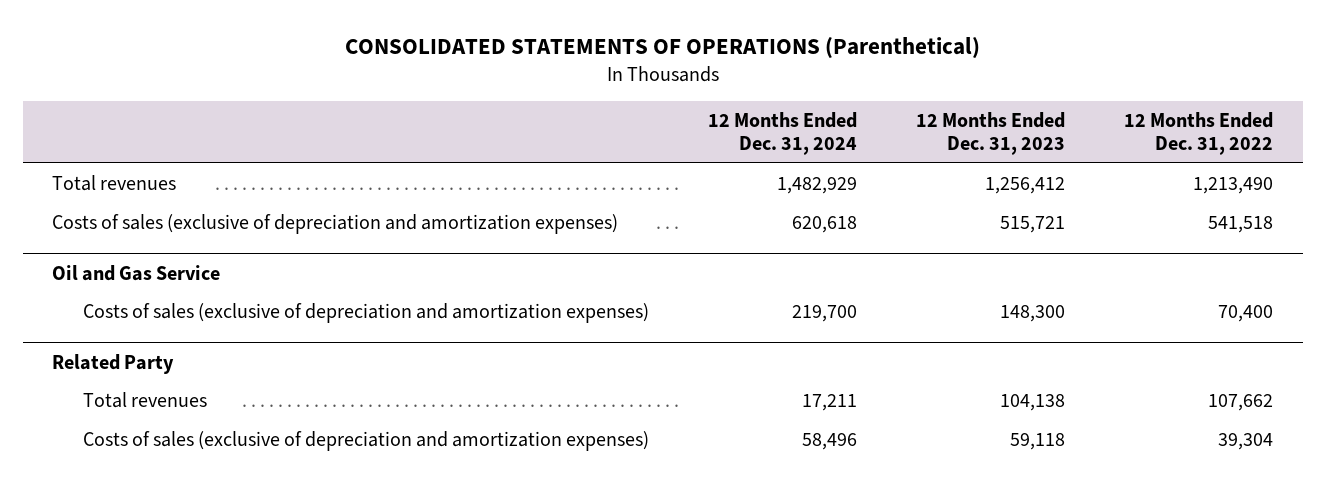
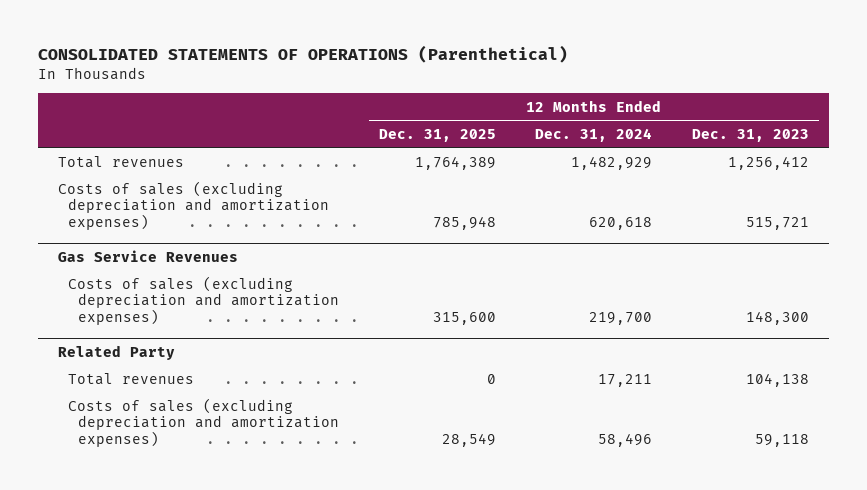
[1124,111,1274,155] 12 Months Ended Dec. 31, 2022 -> none
none -> [378,128,496,142] Dec. 31, 2025
[52,213,619,234] Costs of sales (exclusive of depreciation and amortization expenses) -> [57,180,330,230] Costs of sales (excluding depreciation and amortization expenses)
[52,264,221,281] Oil and Gas Service -> [57,249,238,262] Gas Service Revenues
[83,302,650,323] Costs of sales (exclusive of depreciation and amortization expenses) -> [68,275,340,325] Costs of sales (excluding depreciation and amortization expenses)
[83,430,650,451] Costs of sales (exclusive of depreciation and amortization expenses) -> [68,397,340,447] Costs of sales (excluding depreciation and amortization expenses)

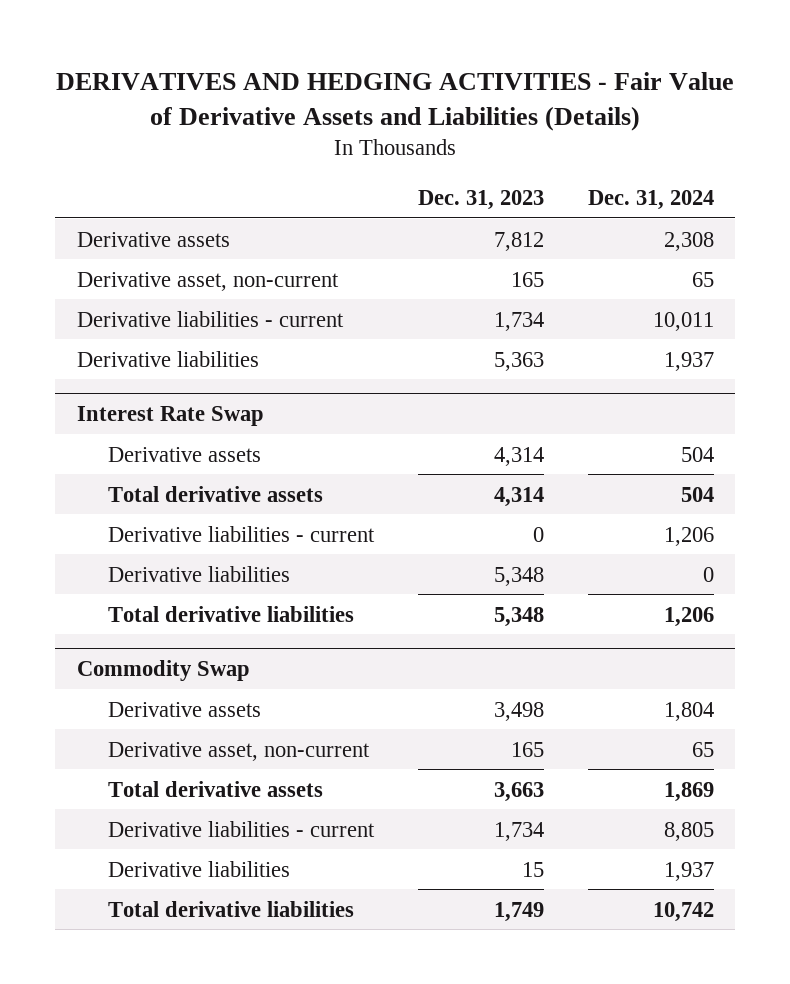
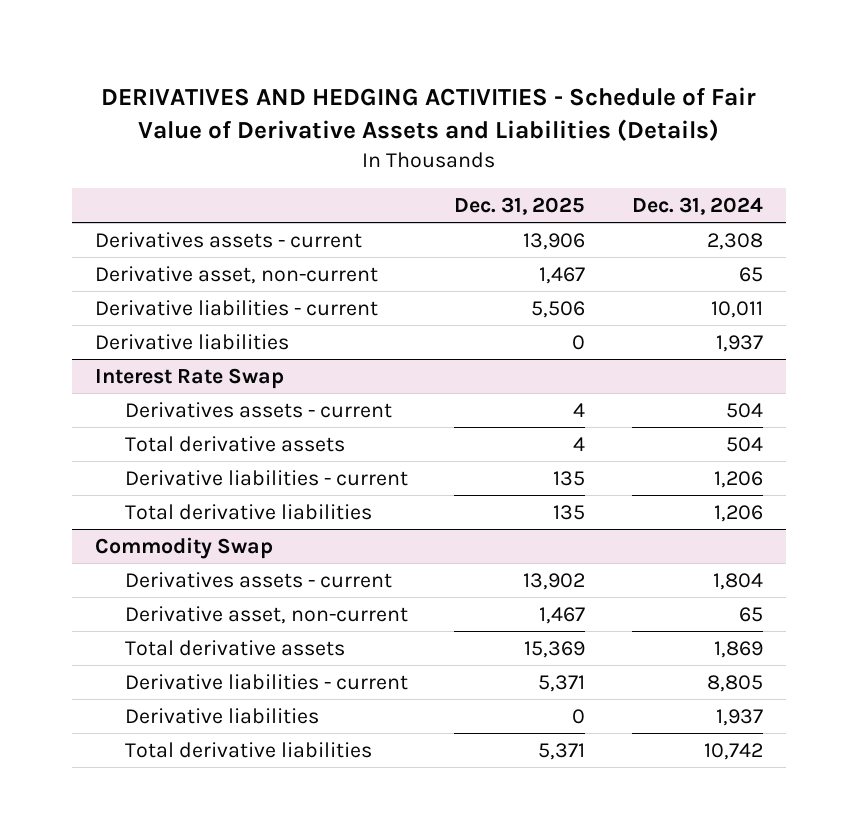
[56,71,735,131] DERIVATIVES AND HEDGING ACTIVITIES - Fair Value of Derivative Assets and Liabilities (Details) -> [100,87,756,142] DERIVATIVES AND HEDGING ACTIVITIES - Schedule of Fair Value of Derivative Assets and Liabilities (Details)
[417,189,544,210] Dec. 31, 2023 -> none
none -> [454,197,586,216] Dec. 31, 2025
[76,231,230,247] Derivative assets -> [95,231,363,248] Derivatives assets - current
[107,446,261,462] Derivative assets -> [125,401,393,418] Derivatives assets - current
[107,565,290,582] Derivative liabilities -> none
[107,701,261,717] Derivative assets -> [125,571,393,588] Derivatives assets - current

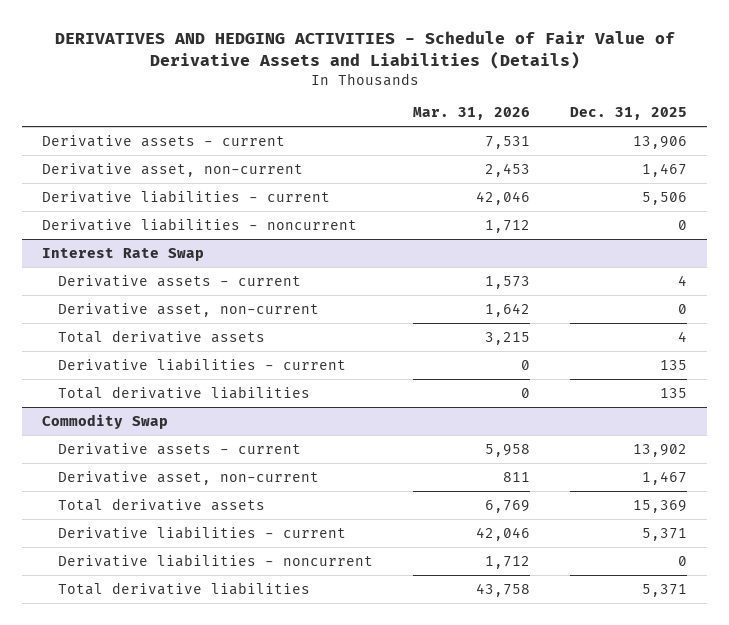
[631,197,763,216] Dec. 31, 2024 -> none
none -> [412,107,530,121] Mar. 31, 2026
[95,231,363,248] Derivatives assets - current -> [42,134,286,147] Derivative assets - current
[95,333,290,350] Derivative liabilities -> [42,217,358,231] Derivative liabilities - noncurrent
[125,401,393,418] Derivatives assets - current -> [57,274,301,287] Derivative assets - current
none -> [57,302,319,317] Derivative asset, non-current
[125,571,393,588] Derivatives assets - current -> [57,442,301,455] Derivative assets - current
[125,707,320,724] Derivative liabilities -> [57,553,373,567] Derivative liabilities - noncurrent

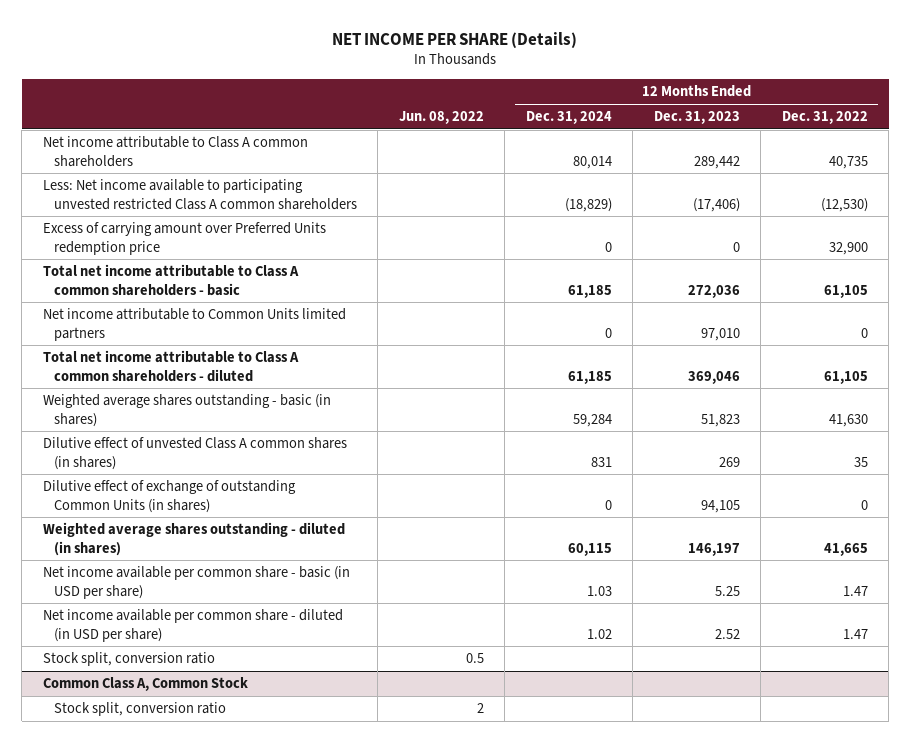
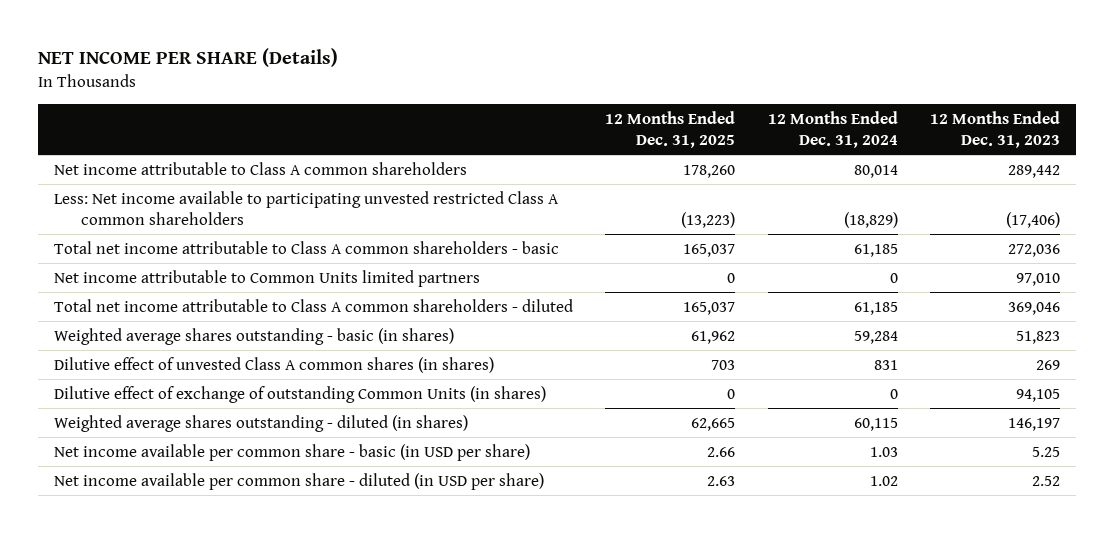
[398,111,484,125] Jun. 08, 2022 -> none
[781,111,868,125] Dec. 31, 2022 -> none
none -> [605,110,736,148] 12 Months Ended Dec. 31, 2025
[42,222,326,255] Excess of carrying amount over Preferred Units redemption price -> none
[42,652,215,667] Stock split, conversion ratio -> none
[42,677,248,692] Common Class A, Common Stock -> none
[53,702,226,717] Stock split, conversion ratio -> none

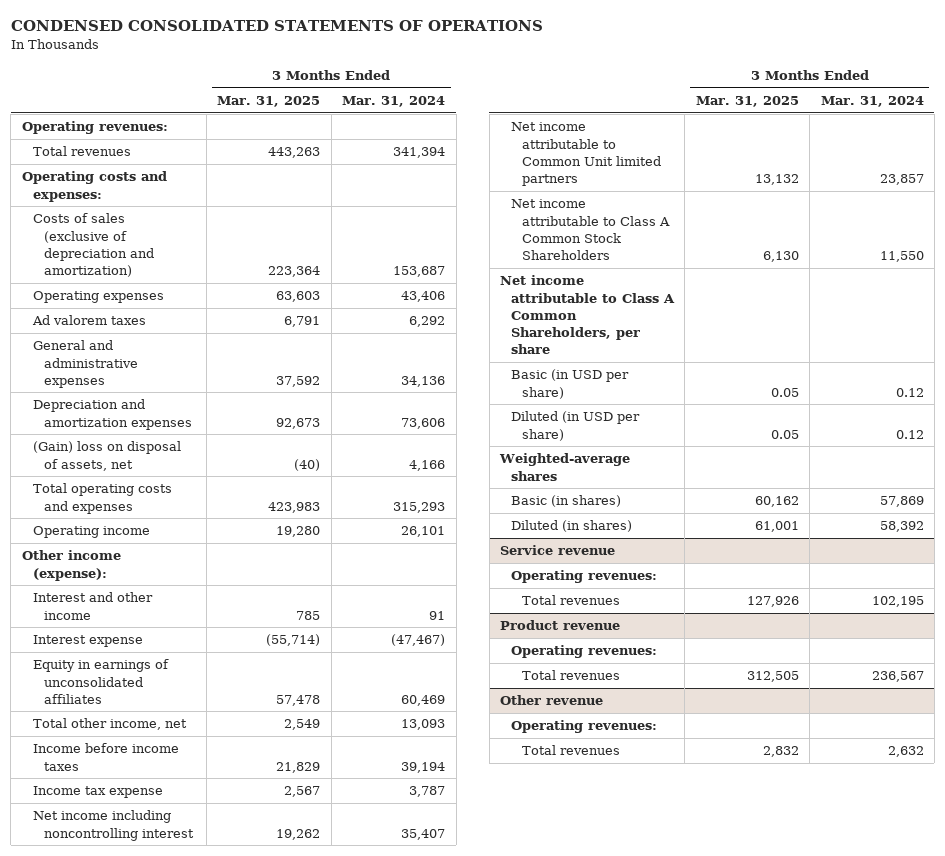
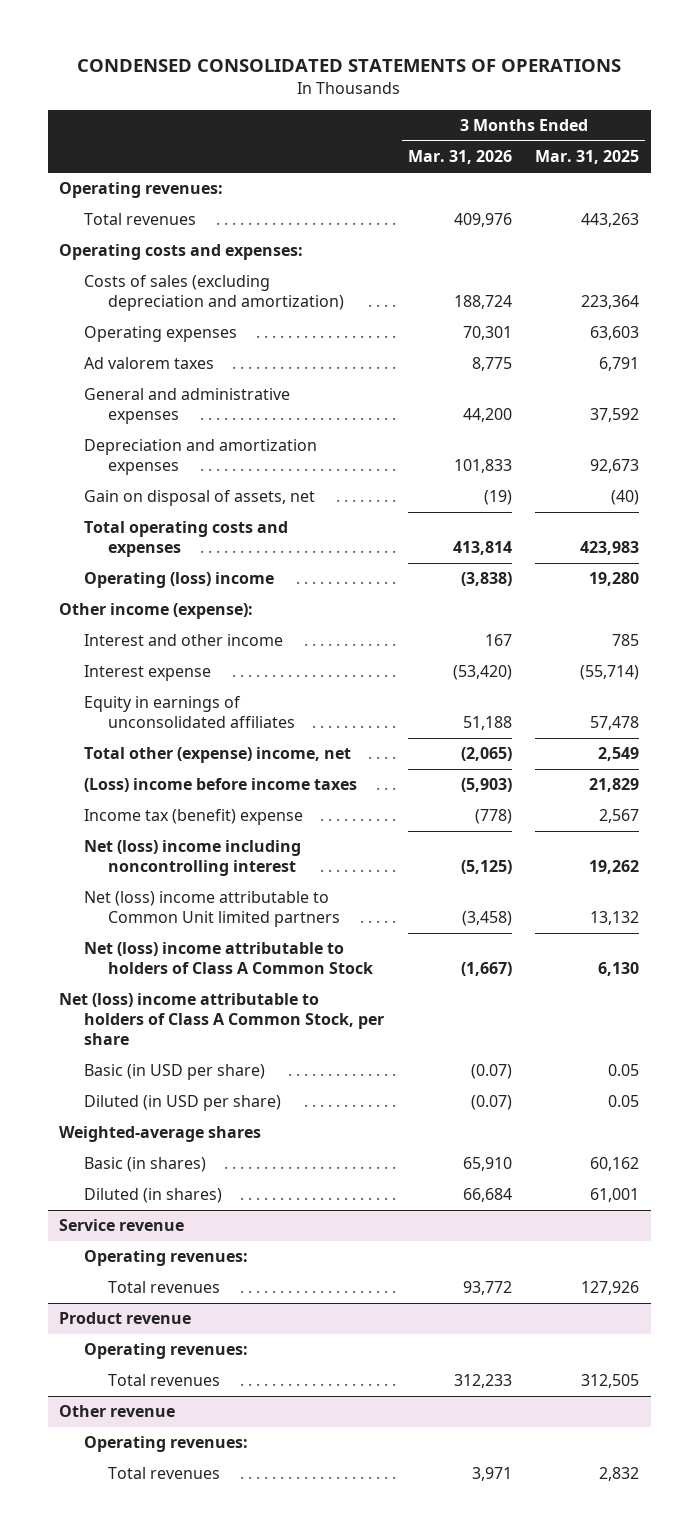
[342,96,446,108] Mar. 31, 2024 -> none
none -> [407,150,512,165] Mar. 31, 2026
[32,213,154,277] Costs of sales (exclusive of depreciation and amortization) -> [83,275,344,312] Costs of sales (excluding depreciation and amortization)
[32,441,181,471] (Gain) loss on disposal of assets, net -> [83,490,315,507] Gain on disposal of assets, net
[32,526,150,539] Operating income -> [83,572,274,589] Operating (loss) income
[32,718,187,731] Total other income, net -> [83,747,351,764] Total other (expense) income, net
[32,743,179,771] Income before income taxes -> [83,778,357,793] (Loss) income before income taxes
[32,786,163,799] Income tax expense -> [83,809,303,826] Income tax (benefit) expense
[32,810,194,841] Net income including noncontrolling interest -> [83,840,301,877] Net (loss) income including noncontrolling interest
[511,122,662,186] Net income attributable to Common Unit limited partners -> [83,891,340,928] Net (loss) income attributable to Common Unit limited partners
[511,199,671,260] Net income attributable to Class A Common Stock Shareholders -> [83,942,373,975] Net (loss) income attributable to holders of Class A Common Stock
[500,275,676,355] Net income attributable to Class A Common Shareholders, per share -> [59,993,384,1046] Net (loss) income attributable to holders of Class A Common Stock, per share

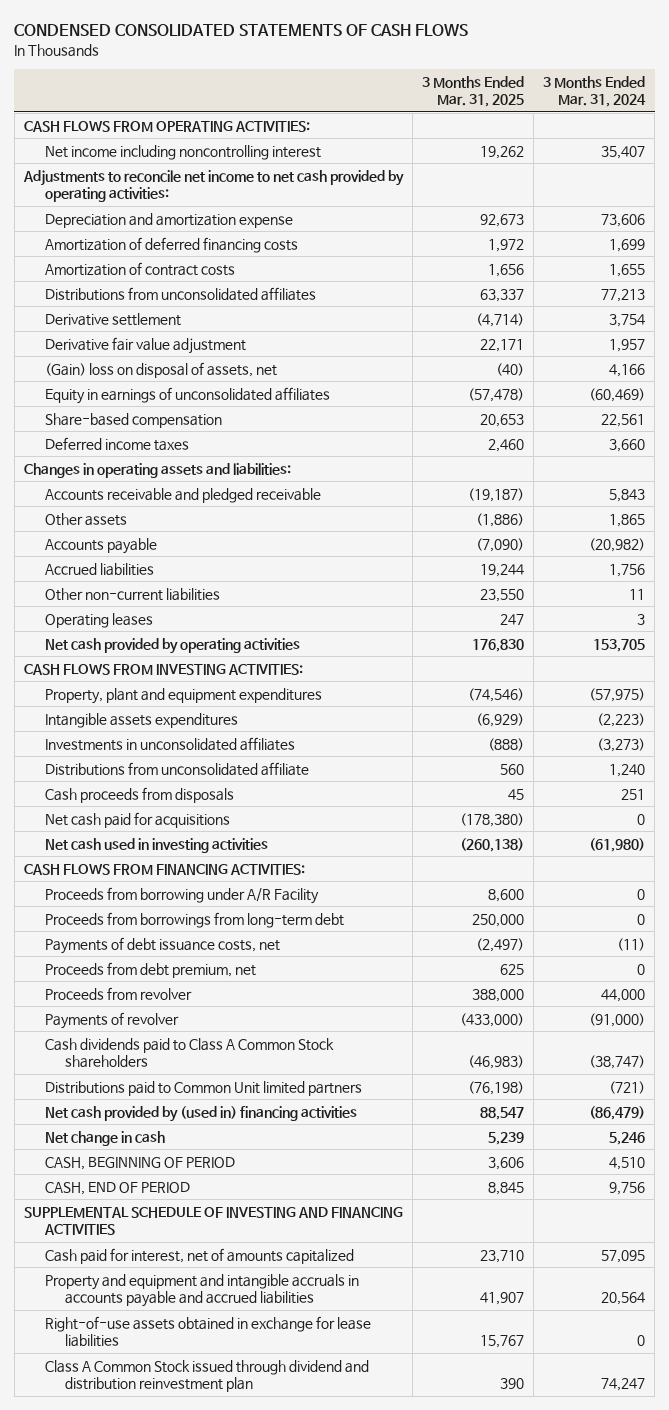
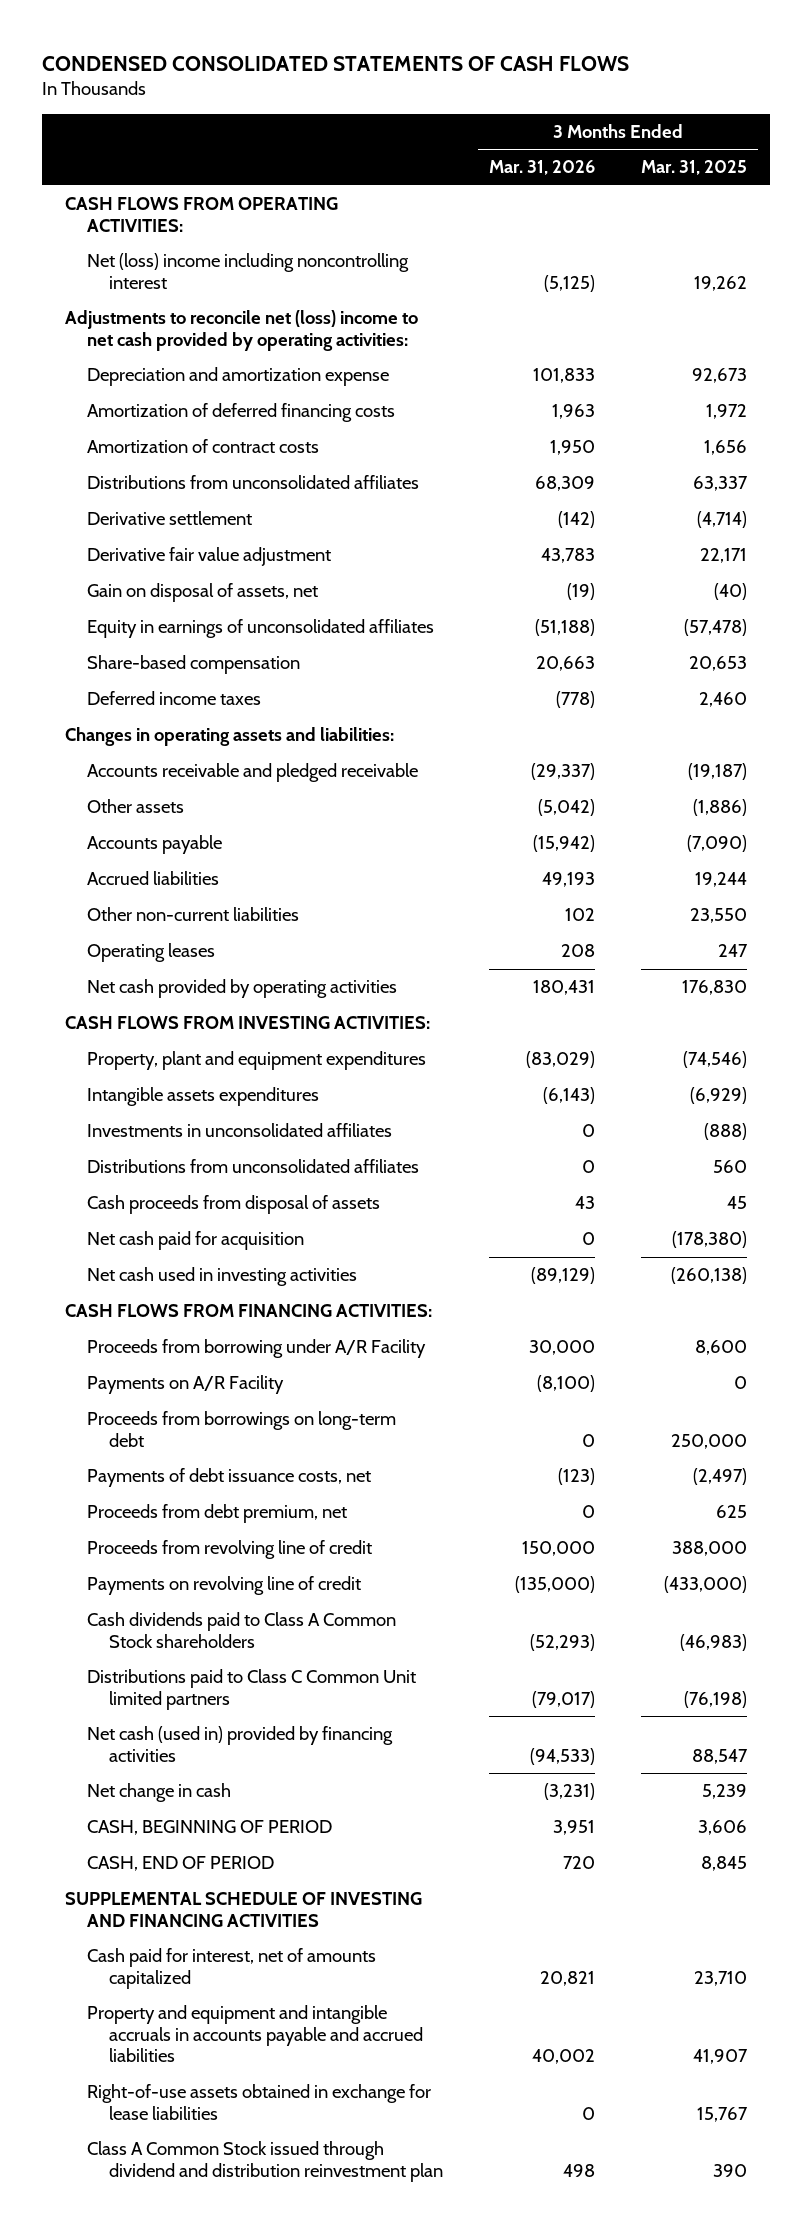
[543,76,647,108] 3 Months Ended Mar. 31, 2024 -> none
none -> [489,160,596,176] Mar. 31, 2026
[44,144,321,160] Net income including noncontrolling interest -> [87,253,410,289] Net (loss) income including noncontrolling interest
[22,169,404,202] Adjustments to reconcile net income to net cash provided by operating activities: -> [65,310,419,351] Adjustments to reconcile net (loss) income to net cash provided by operating activities:
[44,361,277,378] (Gain) loss on disposal of assets, net -> [87,583,319,603] Gain on disposal of assets, net
[44,761,309,776] Distributions from unconsolidated affiliate -> [87,1159,420,1174] Distributions from unconsolidated affiliates
[44,786,234,803] Cash proceeds from disposals -> [87,1195,381,1215] Cash proceeds from disposal of assets
[44,811,230,828] Net cash paid for acquisitions -> [87,1231,305,1251] Net cash paid for acquisition
none -> [87,1375,285,1395] Payments on A/R Facility
[44,911,344,928] Proceeds from borrowings from long-term debt -> [87,1411,397,1447] Proceeds from borrowings on long-term debt
[44,986,192,1000] Proceeds from revolver -> [87,1540,373,1560] Proceeds from revolving line of credit
[44,1011,179,1029] Payments of revolver -> [87,1576,362,1596] Payments on revolving line of credit
[44,1080,362,1096] Distributions paid to Common Unit limited partners -> [87,1669,417,1710] Distributions paid to Class C Common Unit limited partners
[44,1105,357,1122] Net cash provided by (used in) financing activities -> [87,1726,394,1762] Net cash (used in) provided by financing activities

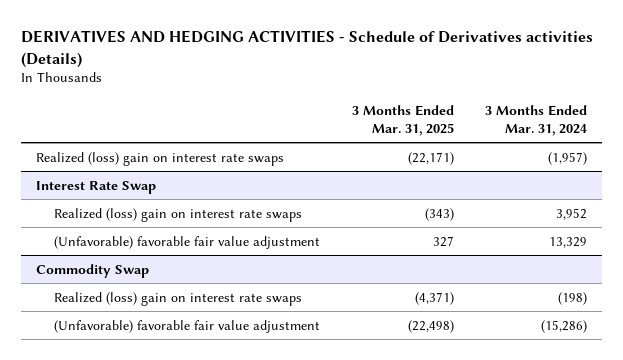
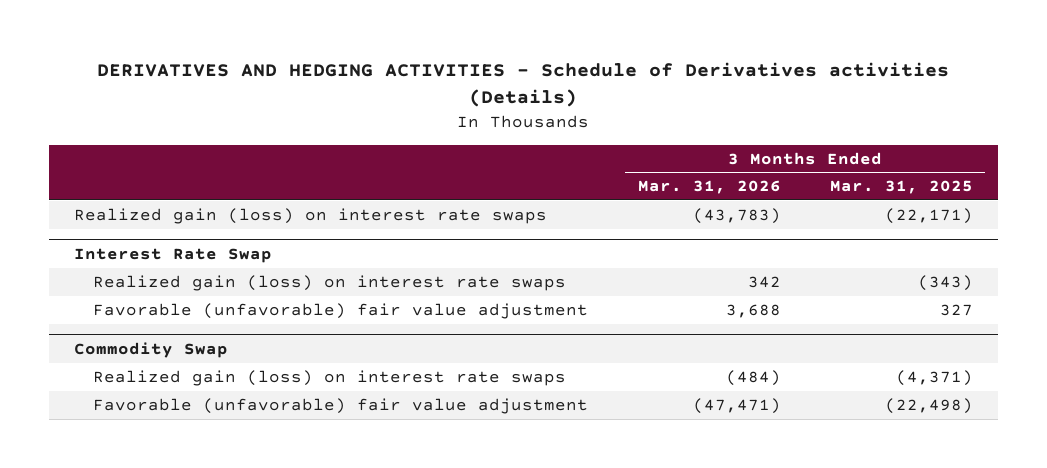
[484,104,587,136] 3 Months Ended Mar. 31, 2024 -> none
none -> [637,180,781,195] Mar. 31, 2026
[36,151,285,166] Realized (loss) gain on interest rate swaps -> [73,207,547,224] Realized gain (loss) on interest rate swaps
[54,207,303,222] Realized (loss) gain on interest rate swaps -> [93,274,567,291] Realized gain (loss) on interest rate swaps
[54,235,321,249] (Unfavorable) favorable fair value adjustment -> [93,302,589,319] Favorable (unfavorable) fair value adjustment
[54,291,303,306] Realized (loss) gain on interest rate swaps -> [93,369,567,386] Realized gain (loss) on interest rate swaps
[54,319,321,333] (Unfavorable) favorable fair value adjustment -> [93,397,589,414] Favorable (unfavorable) fair value adjustment

